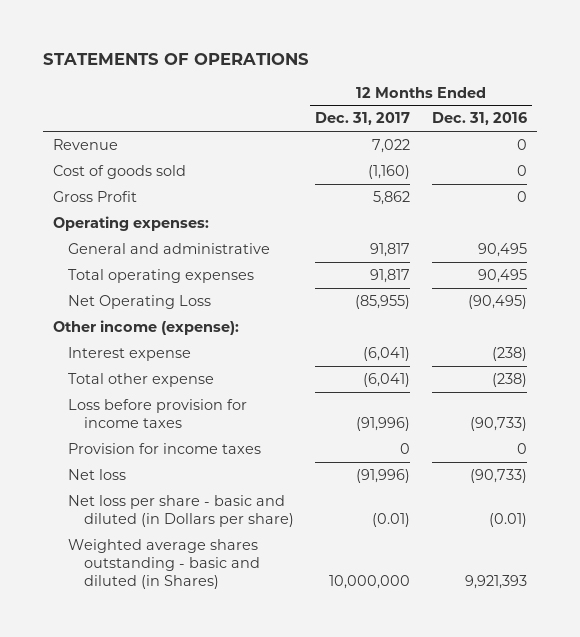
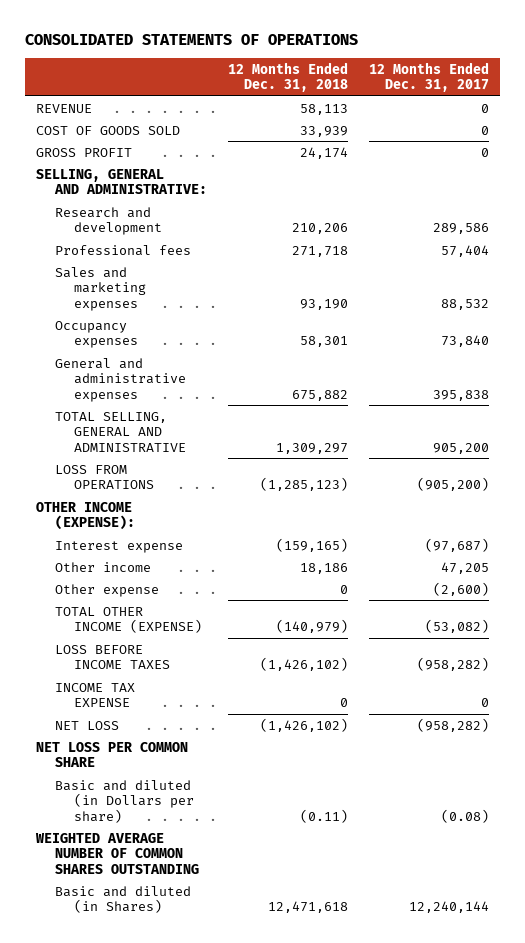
[42,53,309,66] STATEMENTS OF OPERATIONS -> [25,34,359,46] CONSOLIDATED STATEMENTS OF OPERATIONS
[431,112,527,126] Dec. 31, 2016 -> none
none -> [227,61,348,93] 12 Months Ended Dec. 31, 2018
[53,215,210,231] Operating expenses: -> none
[68,268,255,283] Total operating expenses -> none
[53,138,119,150] Revenue -> [35,103,92,113] REVENUE
[372,138,411,153] 7,022 -> [480,103,489,113] 0
[53,164,187,179] Cost of goods sold -> [35,125,180,135] COST OF GOODS SOLD
[368,164,411,179] (1,160) -> [480,125,489,135] 0
[53,190,138,202] Gross Profit -> [35,147,132,157] GROSS PROFIT
[373,190,411,205] 5,862 -> [480,147,489,157] 0
none -> [35,168,207,195] SELLING, GENERAL AND ADMINISTRATIVE:
none -> [54,206,163,236] Research and development
none -> [54,244,191,256] Professional fees
none -> [54,266,147,311] Sales and marketing expenses
none -> [54,320,139,349] Occupancy expenses
[68,242,271,254] General and administrative -> [54,357,187,402] General and administrative expenses
[370,242,411,257] 91,817 -> [432,389,489,401] 395,838
none -> [54,411,187,452] TOTAL SELLING, GENERAL AND ADMINISTRATIVE
[68,294,212,309] Net Operating Loss -> [54,464,155,490] LOSS FROM OPERATIONS
[355,294,411,309] (85,955) -> [416,477,489,492] (905,200)
[53,319,240,335] Other income (expense): -> [35,501,135,531] OTHER INCOME (EXPENSE):
[363,346,411,361] (6,041) -> [424,537,489,552] (97,687)
none -> [54,561,151,572] Other income
none -> [54,583,159,597] Other expense
[68,372,215,387] Total other expense -> [54,606,203,634] TOTAL OTHER INCOME (EXPENSE)
[363,372,411,387] (6,041) -> [424,619,489,634] (53,082)
[68,398,248,429] Loss before provision for income taxes -> [54,644,171,670] LOSS BEFORE INCOME TAXES
[356,417,411,432] (91,996) -> [416,657,489,672] (958,282)
[68,442,262,454] Provision for income taxes -> [54,682,135,708] INCOME TAX EXPENSE
[68,468,127,480] Net loss -> [54,720,119,730] NET LOSS
[356,468,411,483] (91,996) -> [416,717,489,732] (958,282)
none -> [35,741,188,768] NET LOSS PER COMMON SHARE
[68,494,294,528] Net loss per share - basic and diluted (in Dollars per share) -> [54,779,195,823] Basic and diluted (in Dollars per share)
[372,513,411,528] (0.01) -> [440,808,489,823] (0.08)
none -> [34,832,199,874] WEIGHTED AVERAGE NUMBER OF COMMON SHARES OUTSTANDING
[68,538,260,590] Weighted average shares outstanding - basic and diluted (in Shares) -> [54,885,191,914] Basic and diluted (in Shares)
[329,575,411,590] 10,000,000 -> [408,901,489,914] 12,240,144

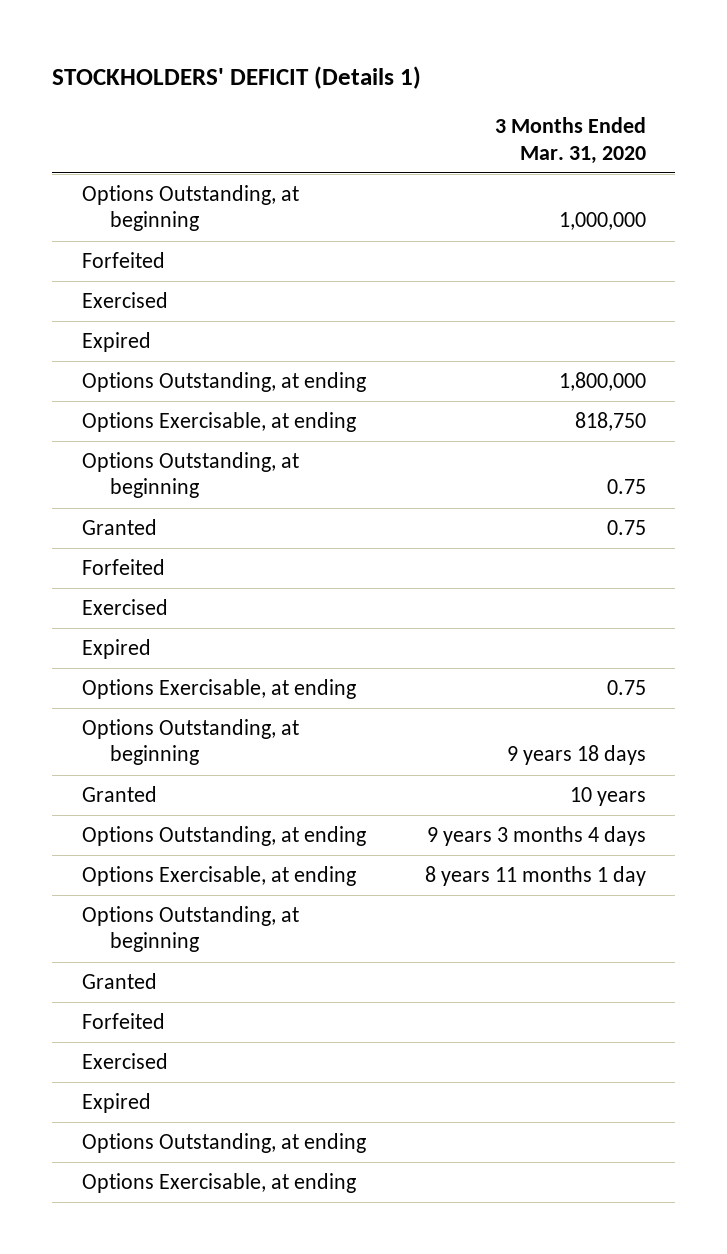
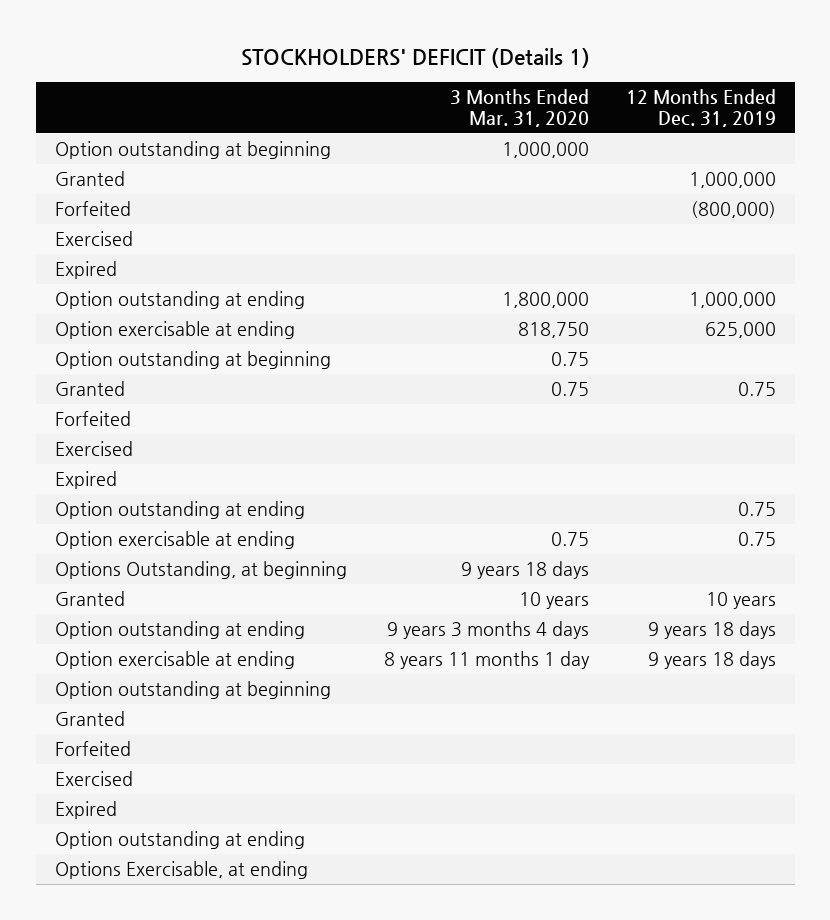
none -> [625,89,776,128] 12 Months Ended Dec. 31, 2019
[81,185,299,232] Options Outstanding, at beginning -> [54,141,331,160] Option outstanding at beginning
none -> [54,171,125,187] Granted
[81,372,366,393] Options Outstanding, at ending -> [54,291,305,310] Option outstanding at ending
[81,412,356,433] Options Exercisable, at ending -> [54,321,295,340] Option exercisable at ending
[81,452,299,499] Options Outstanding, at beginning -> [54,351,331,370] Option outstanding at beginning
none -> [54,501,305,520] Option outstanding at ending
[81,679,356,700] Options Exercisable, at ending -> [54,531,295,550] Option exercisable at ending
[81,826,366,847] Options Outstanding, at ending -> [54,621,305,640] Option outstanding at ending
[81,866,356,887] Options Exercisable, at ending -> [54,651,295,670] Option exercisable at ending
[81,906,299,953] Options Outstanding, at beginning -> [54,681,331,700] Option outstanding at beginning
[81,1133,366,1154] Options Outstanding, at ending -> [54,831,305,850] Option outstanding at ending

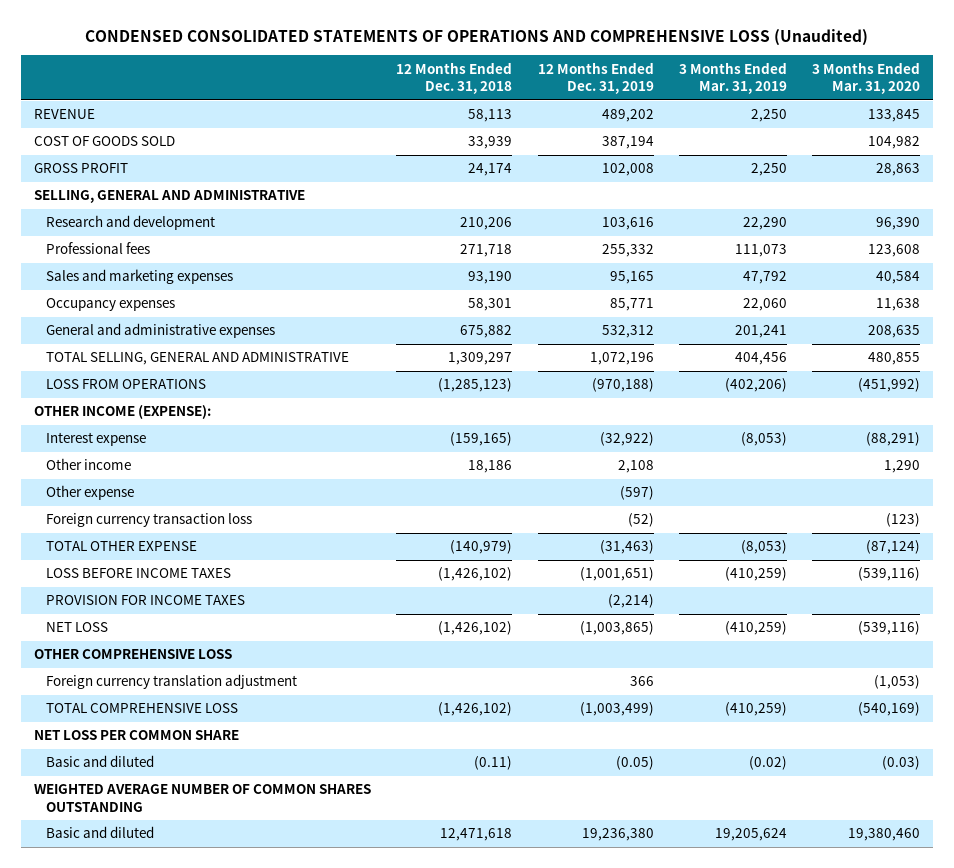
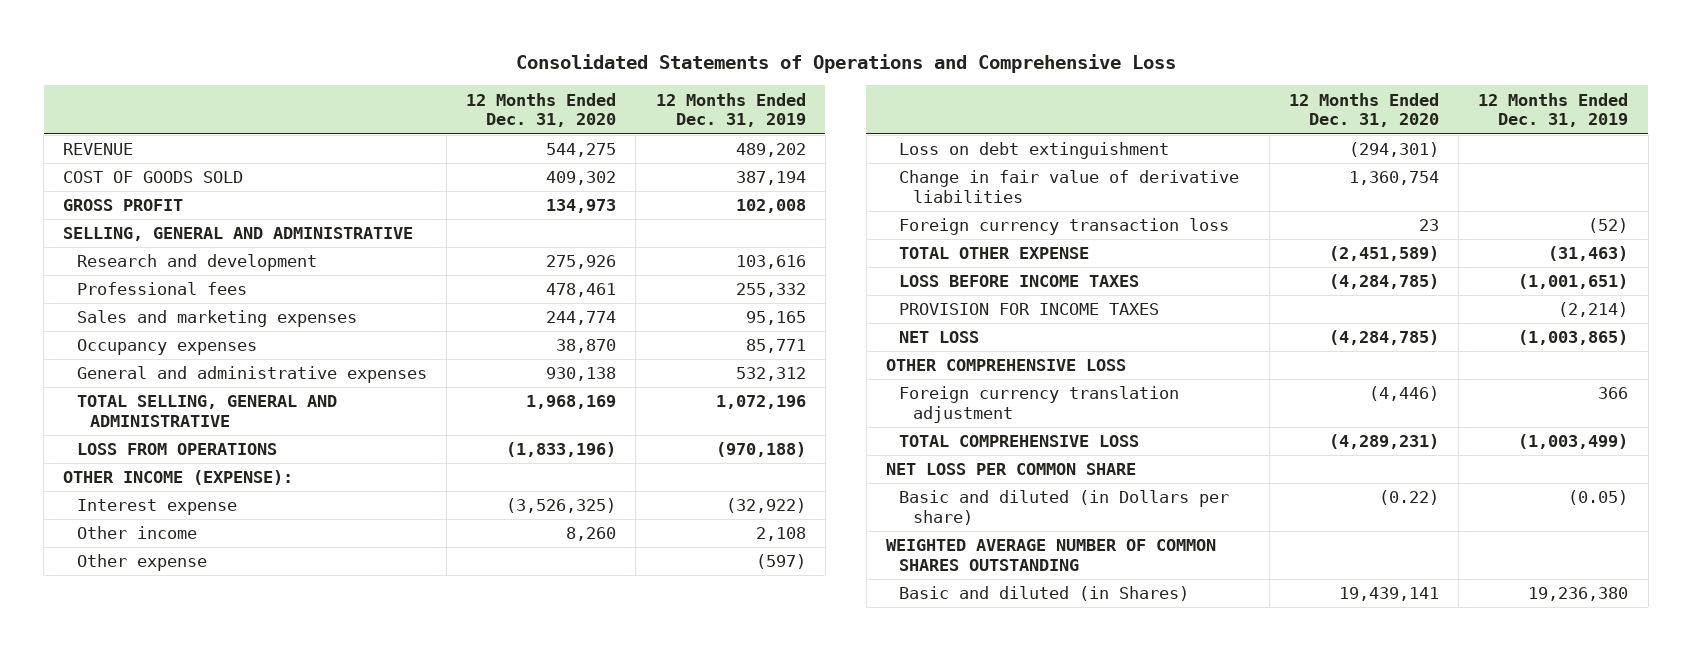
[85,28,869,46] CONDENSED CONSOLIDATED STATEMENTS OF OPERATIONS AND COMPREHENSIVE LOSS (Unaudited) -> [515,54,1176,74] Consolidated Statements of Operations and Comprehensive Loss
[396,61,513,95] 12 Months Ended Dec. 31, 2018 -> none
[678,61,787,95] 3 Months Ended Mar. 31, 2019 -> none
[812,61,921,95] 3 Months Ended Mar. 31, 2020 -> none
none -> [466,92,617,128] 12 Months Ended Dec. 31, 2020
none -> [899,142,1170,160] Loss on debt extinguishment
none -> [899,170,1240,204] Change in fair value of derivative liabilities
[45,755,154,768] Basic and diluted -> [899,490,1230,526] Basic and diluted (in Dollars per share)
[45,826,154,839] Basic and diluted -> [899,586,1190,602] Basic and diluted (in Shares)

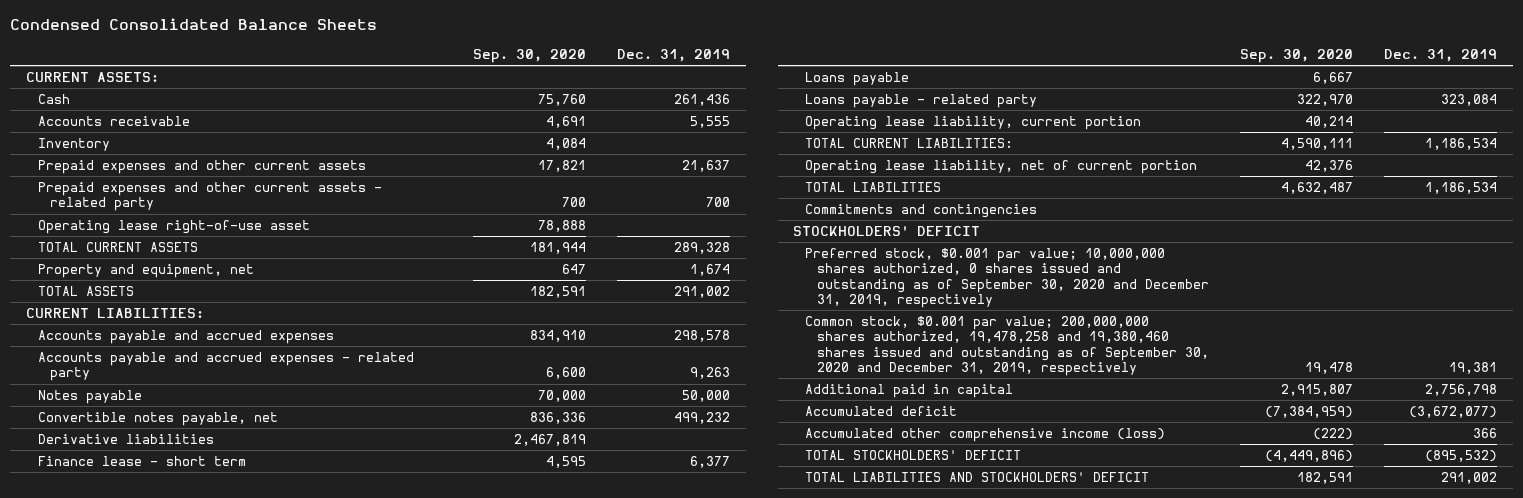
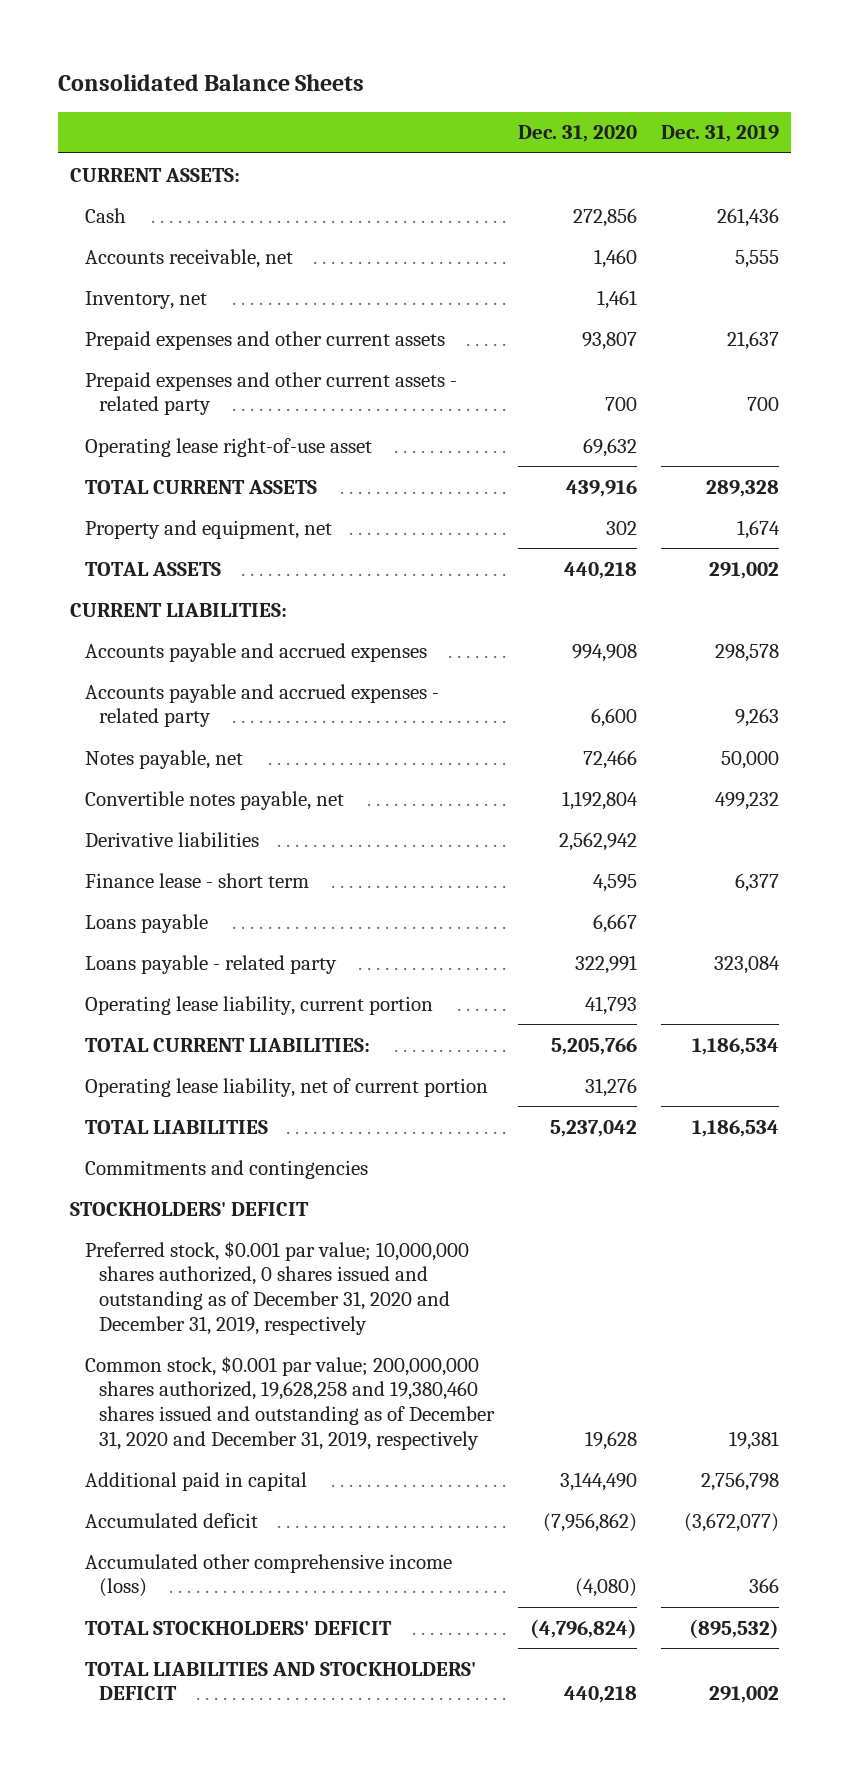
[10,18,378,31] Condensed Consolidated Balance Sheets -> [57,73,364,91] Consolidated Balance Sheets
[473,49,587,64] Sep. 30, 2020 -> none
none -> [518,125,638,143] Dec. 31, 2020
[38,115,191,126] Accounts receivable -> [84,248,293,268] Accounts receivable, net
[38,137,111,151] Inventory -> [84,290,207,309] Inventory, net
[38,389,143,404] Notes payable -> [84,749,243,769] Notes payable, net
[805,247,1210,309] Preferred stock, $0.001 par value; 10,000,000 shares authorized, 0 shares issued and outstanding as of September 30, 2020 and December 31, 2019, respectively -> [84,1240,469,1335] Preferred stock, $0.001 par value; 10,000,000 shares authorized, 0 shares issued and outstanding as of December 31, 2020 and December 31, 2019, respectively
[805,315,1210,377] Common stock, $0.001 par value; 200,000,000 shares authorized, 19,478,258 and 19,380,460 shares issued and outstanding as of September 30, 2020 and December 31, 2019, respectively -> [84,1355,496,1450] Common stock, $0.001 par value; 200,000,000 shares authorized, 19,628,258 and 19,380,460 shares issued and outstanding as of December 31, 2020 and December 31, 2019, respectively

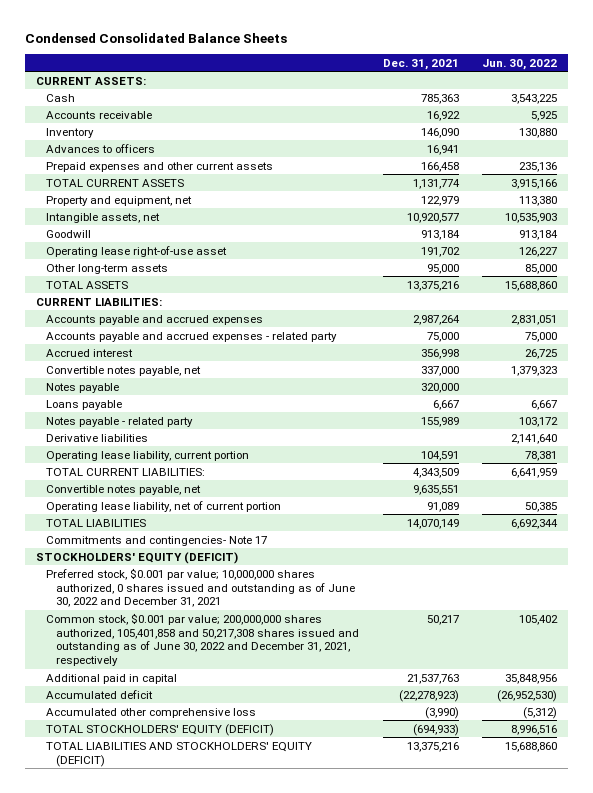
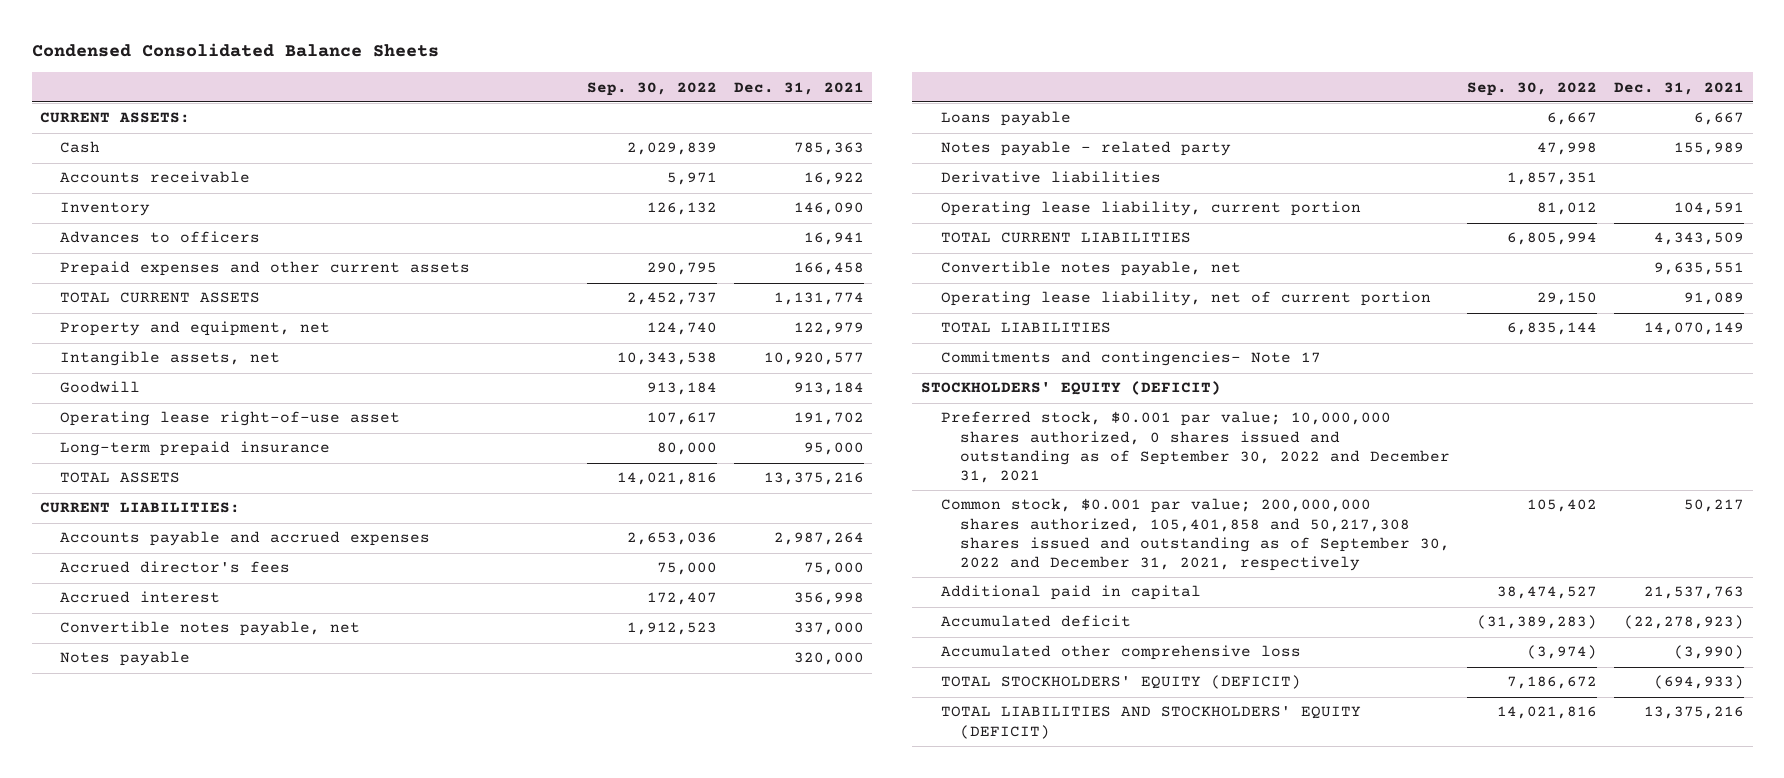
[481,58,557,70] Jun. 30, 2022 -> none
none -> [586,81,717,96] Sep. 30, 2022
[46,263,169,274] Other long-term assets -> [59,441,330,457] Long-term prepaid insurance
[46,331,338,342] Accounts payable and accrued expenses - related party -> none
none -> [59,561,290,574] Accrued director's fees
[46,467,206,476] TOTAL CURRENT LIABILITIES: -> [940,232,1191,244] TOTAL CURRENT LIABILITIES
[46,567,356,608] Preferred stock, $0.001 par value; 10,000,000 shares authorized, 0 shares issued and outstanding as of June 30, 2022 and December 31, 2021 -> [940,411,1451,484] Preferred stock, $0.001 par value; 10,000,000 shares authorized, 0 shares issued and outstanding as of September 30, 2022 and December 31, 2021
[46,612,360,667] Common stock, $0.001 par value; 200,000,000 shares authorized, 105,401,858 and 50,217,308 shares issued and outstanding as of June 30, 2022 and December 31, 2021, respectively -> [940,498,1451,572] Common stock, $0.001 par value; 200,000,000 shares authorized, 105,401,858 and 50,217,308 shares issued and outstanding as of September 30, 2022 and December 31, 2021, respectively

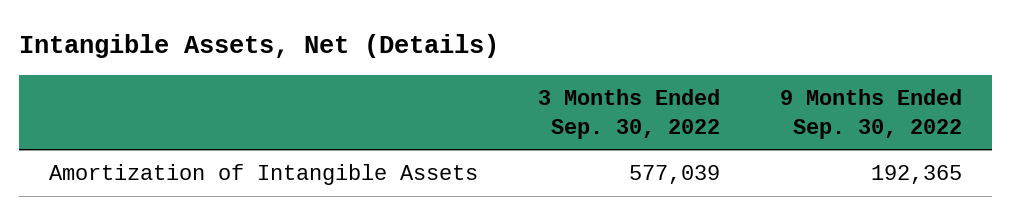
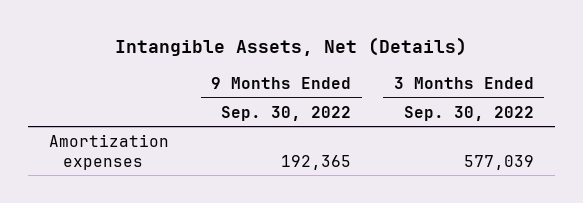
[49,164,479,186] Amortization of Intangible Assets -> [49,134,170,170] Amortization expenses

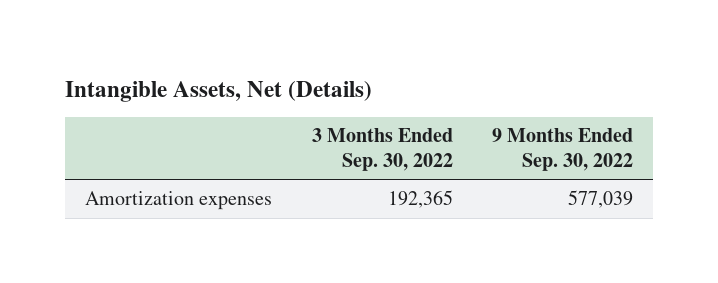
[281,154,352,170] 192,365 -> [568,190,634,209] 577,039
[463,154,534,170] 577,039 -> [387,190,453,209] 192,365

